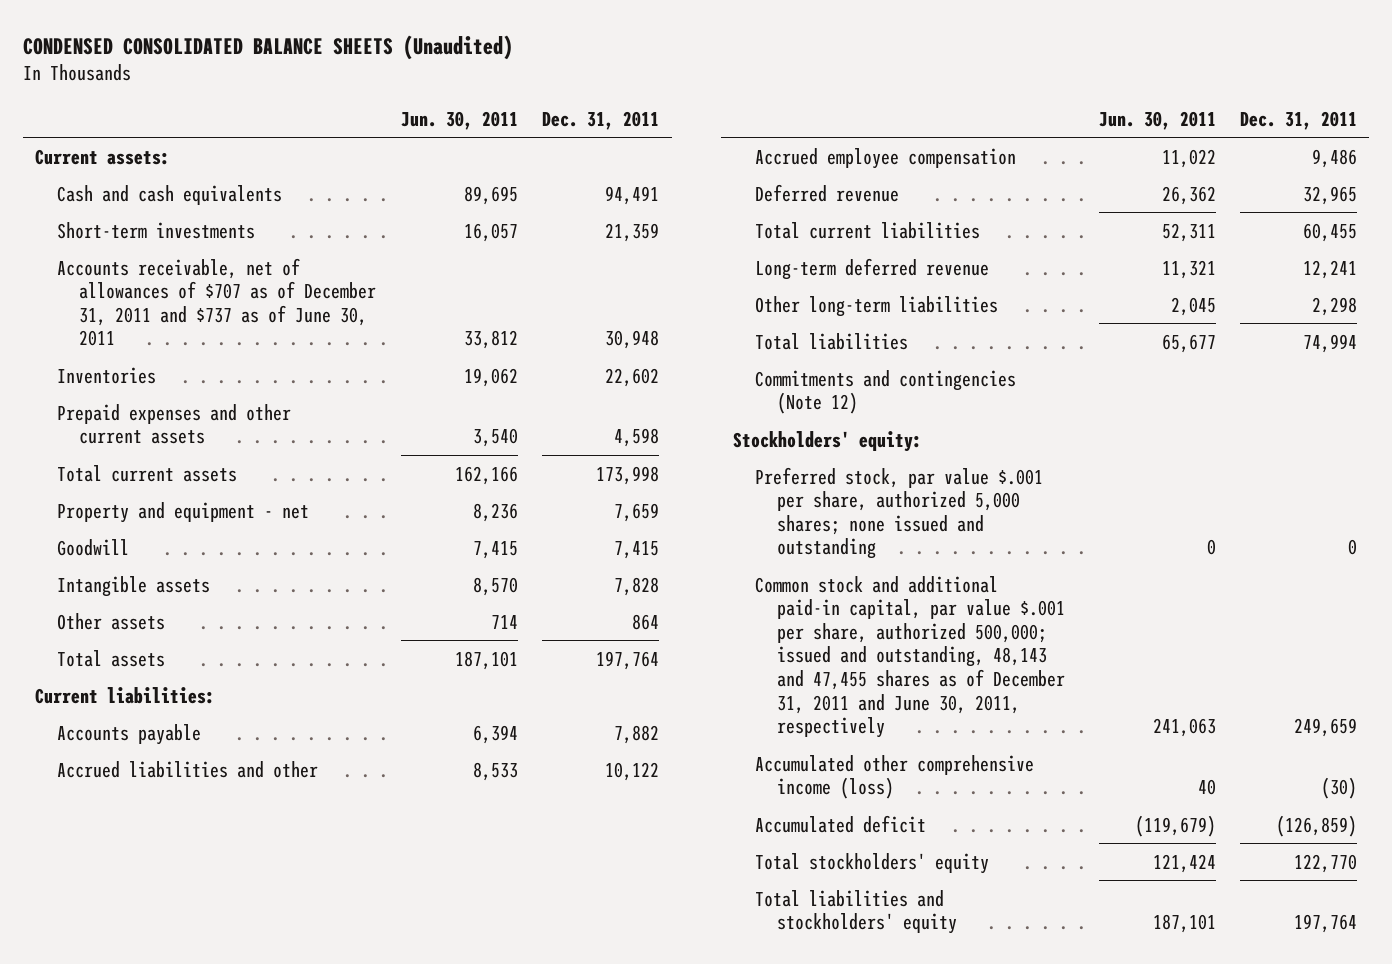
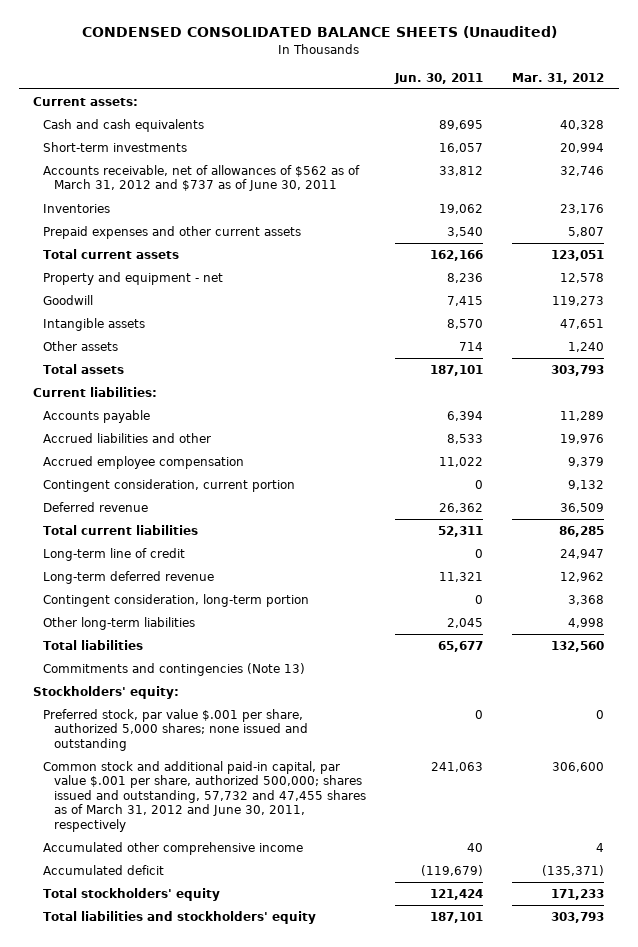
[542,110,660,130] Dec. 31, 2011 -> none
none -> [512,72,605,84] Mar. 31, 2012
[57,257,376,347] Accounts receivable, net of allowances of $707 as of December 31, 2011 and $737 as of June 30, 2011 -> [43,164,361,192] Accounts receivable, net of allowances of $562 as of March 31, 2012 and $737 as of June 30, 2011
none -> [43,478,296,492] Contingent consideration, current portion
none -> [43,547,186,561] Long-term line of credit
none -> [43,593,310,607] Contingent consideration, long-term portion
[755,369,1017,415] Commitments and contingencies (Note 12) -> [43,662,306,676] Commitments and contingencies (Note 13)
[755,575,1065,739] Common stock and additional paid-in capital, par value $.001 per share, authorized 500,000; issued and outstanding, 48,143 and 47,455 shares as of December 31, 2011 and June 30, 2011, respectively -> [43,760,366,832] Common stock and additional paid-in capital, par value $.001 per share, authorized 500,000; shares issued and outstanding, 57,732 and 47,455 shares as of March 31, 2012 and June 30, 2011, respectively
[755,754,1035,800] Accumulated other comprehensive income (loss) -> [43,841,304,855] Accumulated other comprehensive income

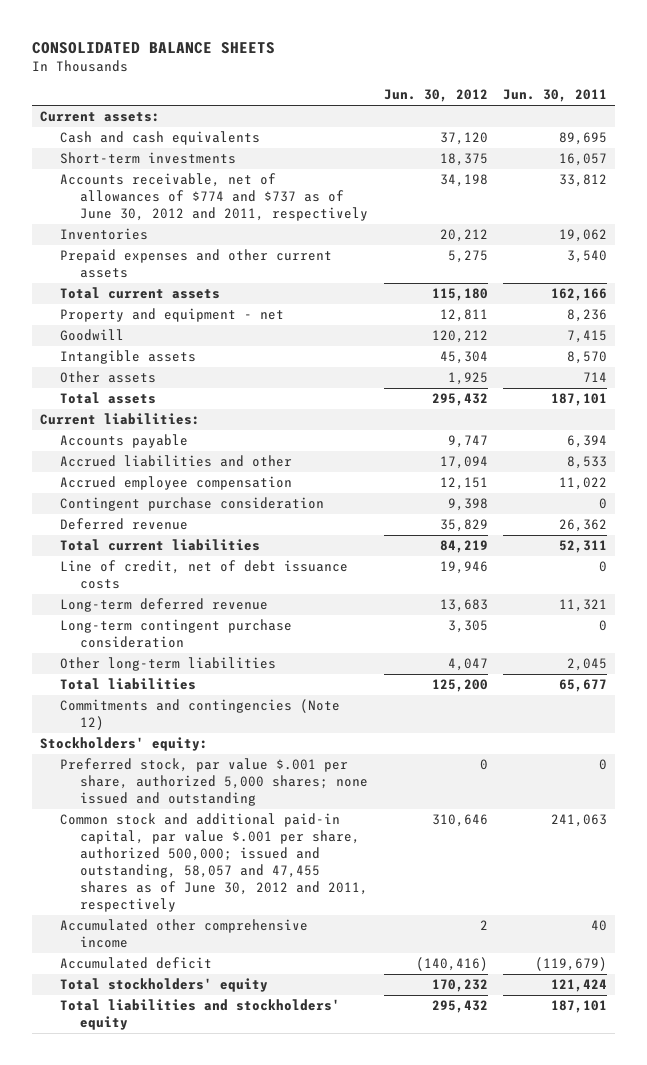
[81,26,557,39] CONDENSED CONSOLIDATED BALANCE SHEETS (Unaudited) -> [31,41,275,54] CONSOLIDATED BALANCE SHEETS
[512,72,605,84] Mar. 31, 2012 -> none
none -> [383,89,488,103] Jun. 30, 2012
[43,164,361,192] Accounts receivable, net of allowances of $562 as of March 31, 2012 and $737 as of June 30, 2011 -> [59,173,369,222] Accounts receivable, net of allowances of $774 and $737 as of June 30, 2012 and 2011, respectively
[43,478,296,492] Contingent consideration, current portion -> [59,497,324,512] Contingent purchase consideration
[43,547,186,561] Long-term line of credit -> [59,560,348,590] Line of credit, net of debt issuance costs
[43,593,310,607] Contingent consideration, long-term portion -> [59,619,292,649] Long-term contingent purchase consideration
[43,662,306,676] Commitments and contingencies (Note 13) -> [59,699,340,731] Commitments and contingencies (Note 12)
[43,760,366,832] Common stock and additional paid-in capital, par value $.001 per share, authorized 500,000; shares issued and outstanding, 57,732 and 47,455 shares as of March 31, 2012 and June 30, 2011, respectively -> [59,813,369,912] Common stock and additional paid-in capital, par value $.001 per share, authorized 500,000; issued and outstanding, 58,057 and 47,455 shares as of June 30, 2012 and 2011, respectively

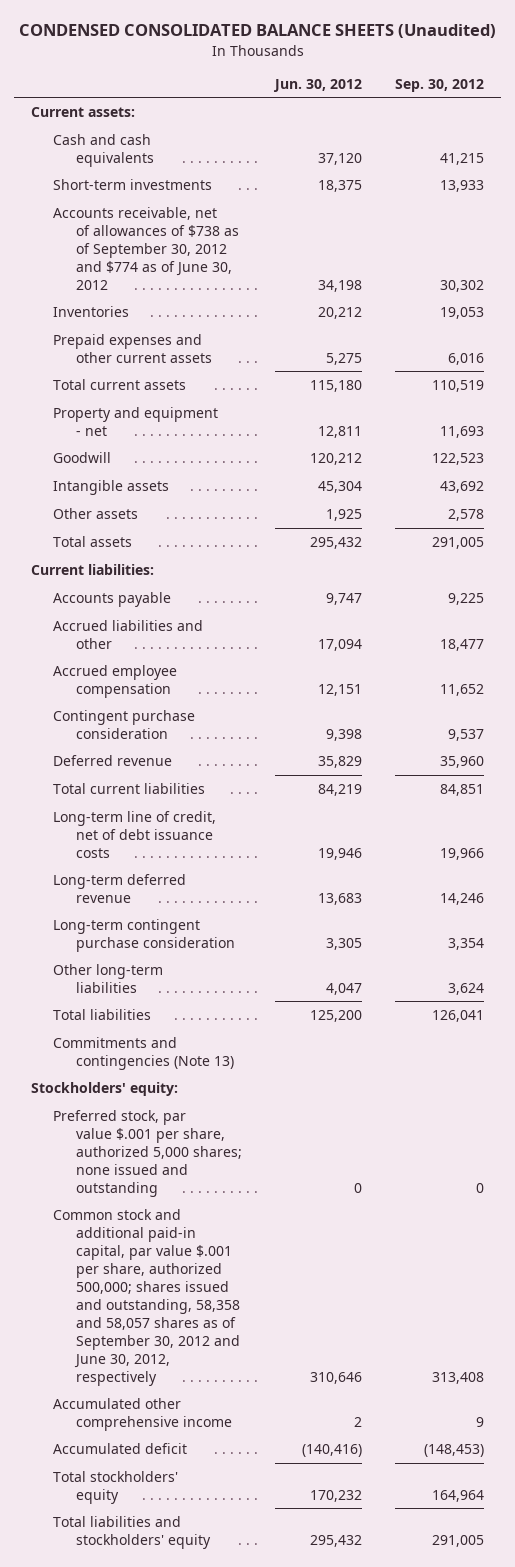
[31,41,275,54] CONSOLIDATED BALANCE SHEETS -> [18,24,496,39] CONDENSED CONSOLIDATED BALANCE SHEETS (Unaudited)
[503,89,608,103] Jun. 30, 2011 -> none
none -> [395,78,485,92] Sep. 30, 2012
[59,173,369,222] Accounts receivable, net of allowances of $774 and $737 as of June 30, 2012 and 2011, respectively -> [53,206,239,290] Accounts receivable, net of allowances of $738 as of September 30, 2012 and $774 as of June 30, 2012
[59,560,348,590] Line of credit, net of debt issuance costs -> [53,810,217,858] Long-term line of credit, net of debt issuance costs
[59,699,340,731] Commitments and contingencies (Note 12) -> [53,1036,234,1070] Commitments and contingencies (Note 13)
[59,813,369,912] Common stock and additional paid-in capital, par value $.001 per share, authorized 500,000; issued and outstanding, 58,057 and 47,455 shares as of June 30, 2012 and 2011, respectively -> [53,1208,240,1386] Common stock and additional paid-in capital, par value $.001 per share, authorized 500,000; shares issued and outstanding, 58,358 and 58,057 shares as of September 30, 2012 and June 30, 2012, respectively

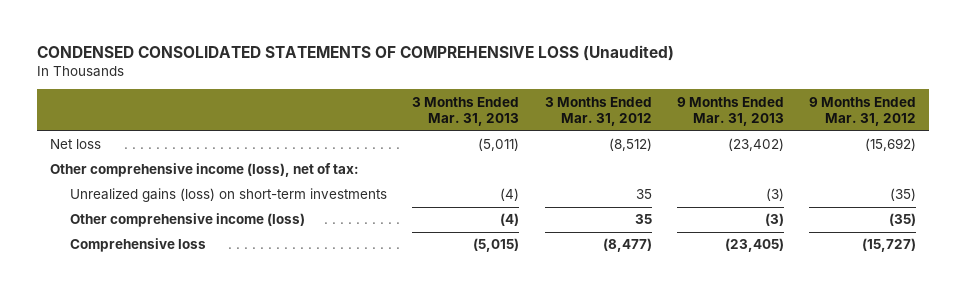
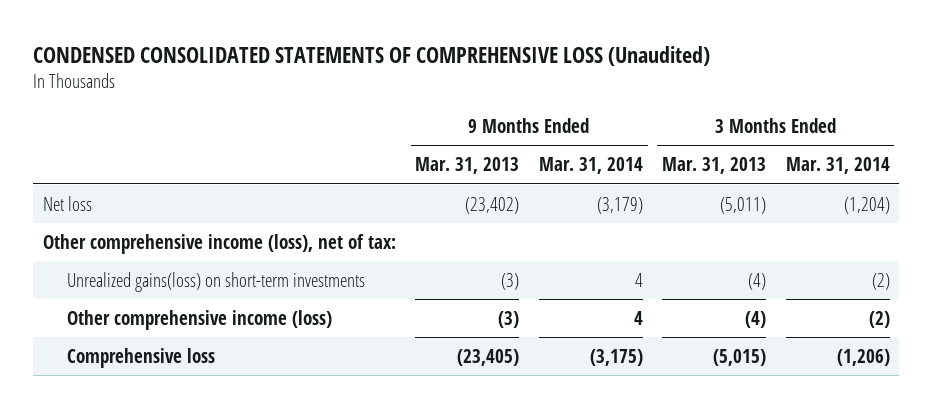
[544,96,652,127] 3 Months Ended Mar. 31, 2012 -> none
[809,96,917,127] 9 Months Ended Mar. 31, 2012 -> none
none -> [538,157,643,175] Mar. 31, 2014
none -> [785,157,890,175] Mar. 31, 2014
[70,188,388,203] Unrealized gains (loss) on short-term investments -> [66,271,365,292] Unrealized gains(loss) on short-term investments

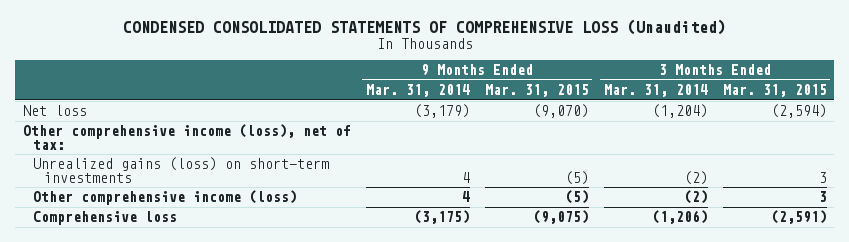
[415,157,520,175] Mar. 31, 2013 -> none
[662,157,767,175] Mar. 31, 2013 -> none
none -> [484,83,589,97] Mar. 31, 2015
none -> [722,83,827,97] Mar. 31, 2015
[66,271,365,292] Unrealized gains(loss) on short-term investments -> [33,157,330,183] Unrealized gains (loss) on short-term investments

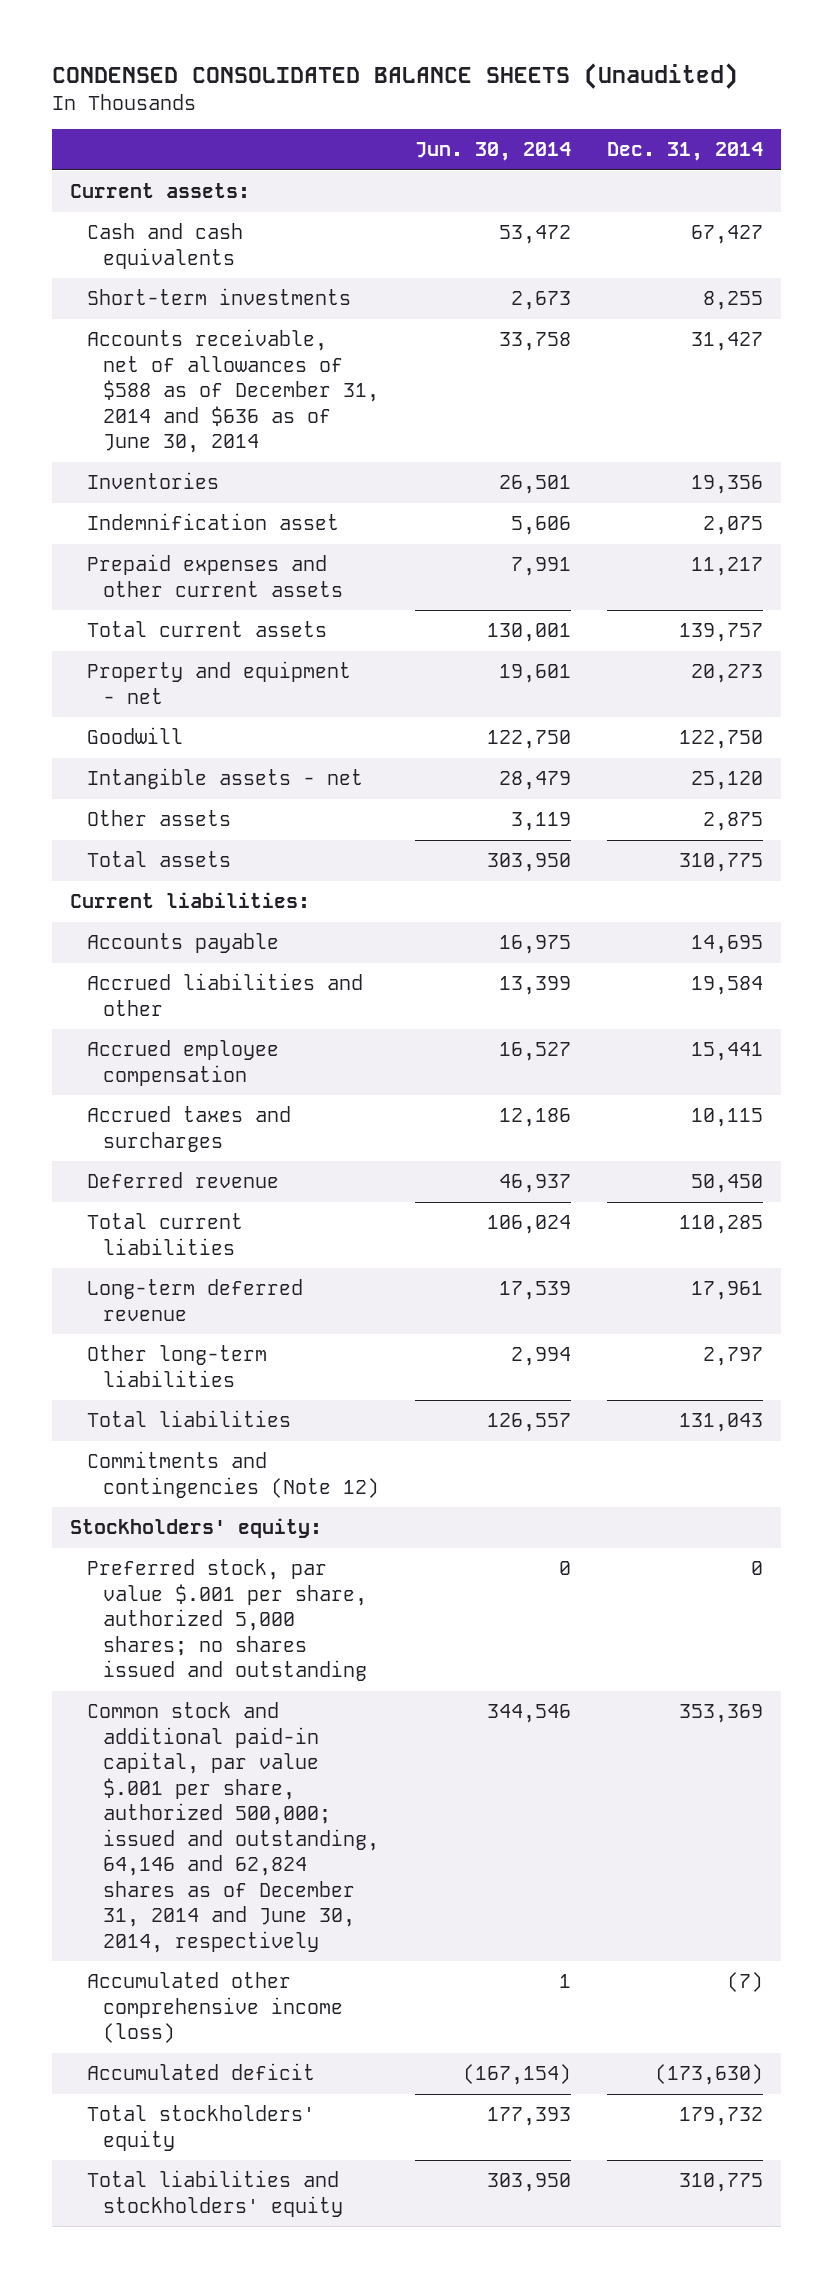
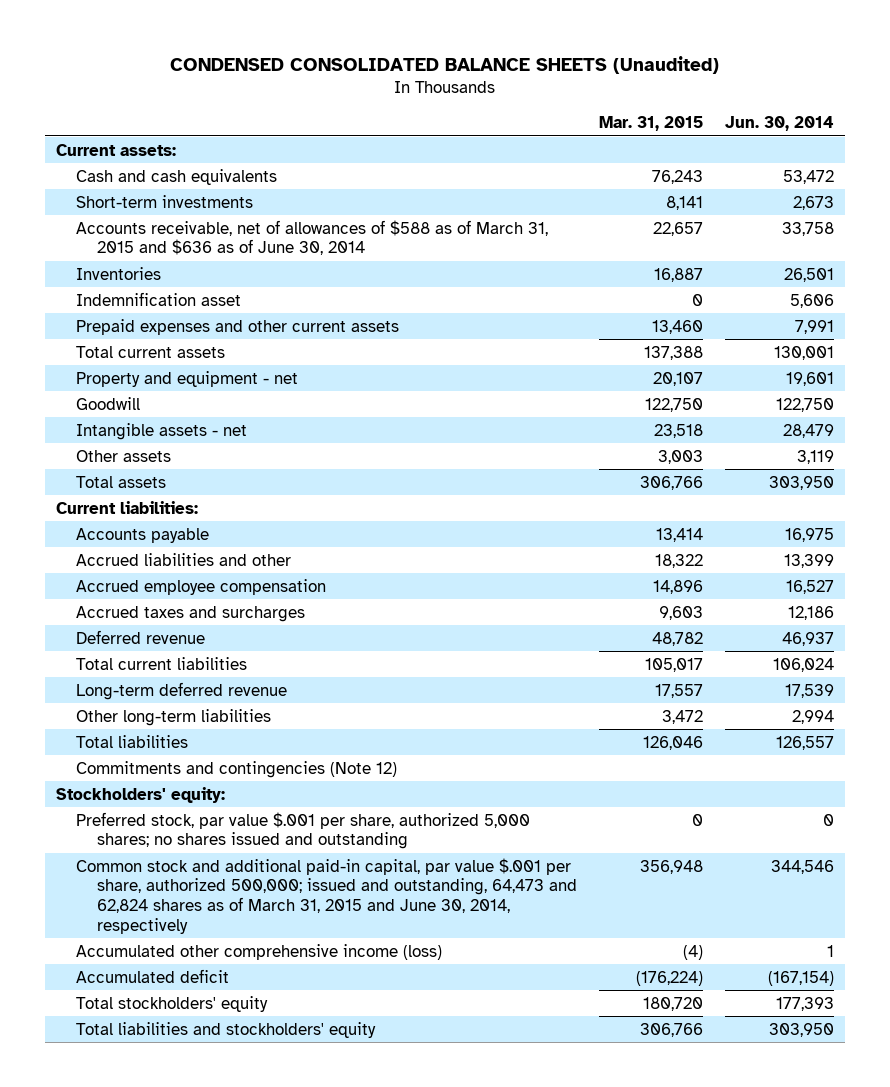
[606,142,763,162] Dec. 31, 2014 -> none
none -> [598,116,703,132] Mar. 31, 2015
[86,329,380,454] Accounts receivable, net of allowances of $588 as of December 31, 2014 and $636 as of June 30, 2014 -> [76,219,549,256] Accounts receivable, net of allowances of $588 as of March 31, 2015 and $636 as of June 30, 2014
[86,1702,380,1953] Common stock and additional paid-in capital, par value $.001 per share, authorized 500,000; issued and outstanding, 64,146 and 62,824 shares as of December 31, 2014 and June 30, 2014, respectively -> [76,857,577,934] Common stock and additional paid-in capital, par value $.001 per share, authorized 500,000; issued and outstanding, 64,473 and 62,824 shares as of March 31, 2015 and June 30, 2014, respectively

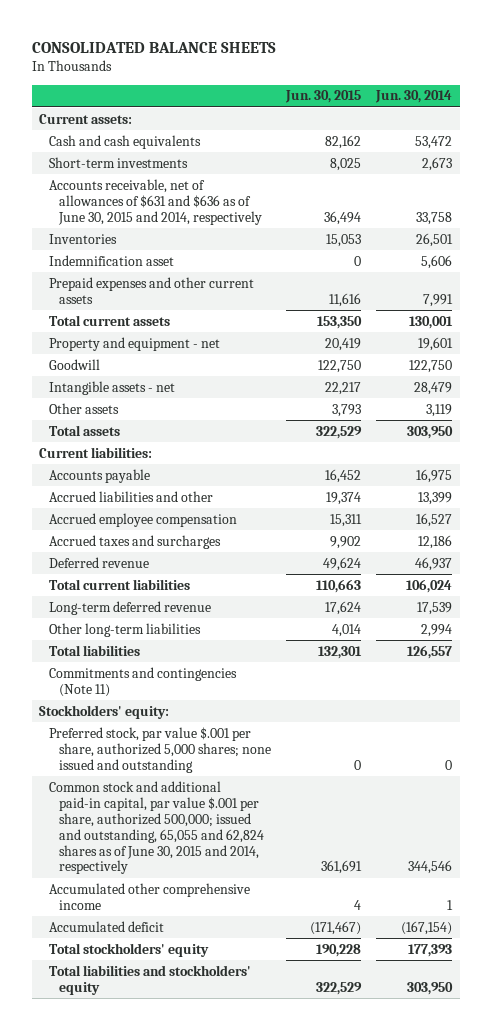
[169,55,719,74] CONDENSED CONSOLIDATED BALANCE SHEETS (Unaudited) -> [31,41,276,53] CONSOLIDATED BALANCE SHEETS
[598,116,703,132] Mar. 31, 2015 -> none
none -> [285,90,362,104] Jun. 30, 2015
[76,219,549,256] Accounts receivable, net of allowances of $588 as of March 31, 2015 and $636 as of June 30, 2014 -> [49,178,263,225] Accounts receivable, net of allowances of $631 and $636 as of June 30, 2015 and 2014, respectively
[76,760,398,778] Commitments and contingencies (Note 12) -> [49,666,238,697] Commitments and contingencies (Note 11)
[76,811,531,850] Preferred stock, par value $.001 per share, authorized 5,000 shares; no shares issued and outstanding -> [49,726,272,773] Preferred stock, par value $.001 per share, authorized 5,000 shares; none issued and outstanding
[76,857,577,934] Common stock and additional paid-in capital, par value $.001 per share, authorized 500,000; issued and outstanding, 64,473 and 62,824 shares as of March 31, 2015 and June 30, 2014, respectively -> [49,780,265,875] Common stock and additional paid-in capital, par value $.001 per share, authorized 500,000; issued and outstanding, 65,055 and 62,824 shares as of June 30, 2015 and 2014, respectively
[76,943,443,960] Accumulated other comprehensive income (loss) -> [49,882,251,910] Accumulated other comprehensive income

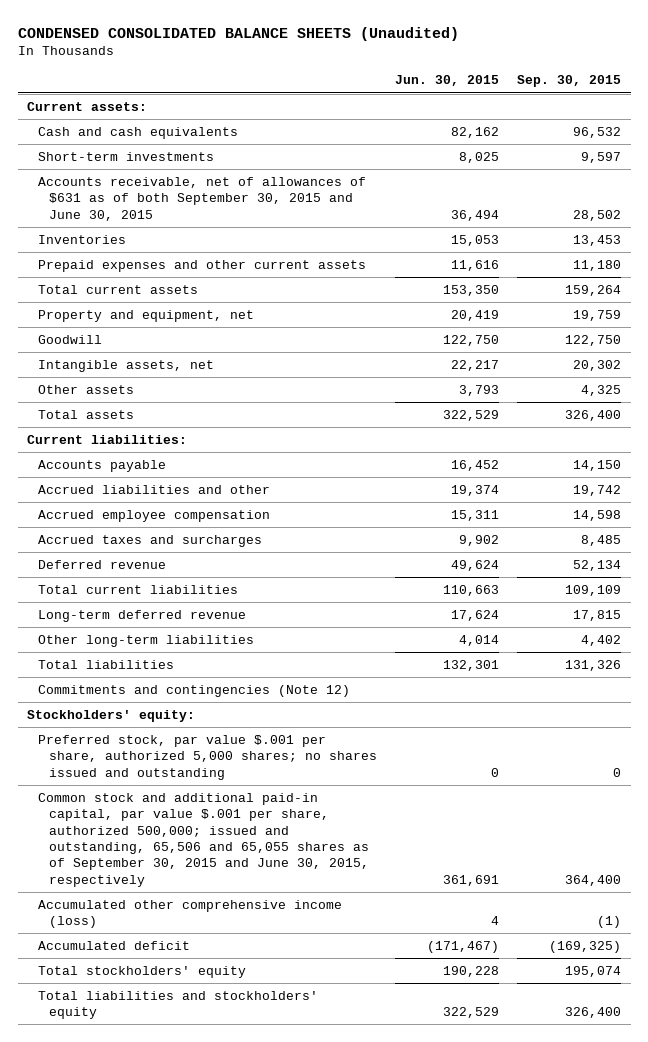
[31,41,276,53] CONSOLIDATED BALANCE SHEETS -> [17,26,459,41] CONDENSED CONSOLIDATED BALANCE SHEETS (Unaudited)
[375,90,453,104] Jun. 30, 2014 -> none
none -> [517,75,622,88] Sep. 30, 2015
[49,178,263,225] Accounts receivable, net of allowances of $631 and $636 as of June 30, 2015 and 2014, respectively -> [37,176,366,221] Accounts receivable, net of allowances of $631 as of both September 30, 2015 and June 30, 2015
[49,254,175,266] Indemnification asset -> none
[49,336,221,351] Property and equipment - net -> [37,309,254,322] Property and equipment, net
[49,380,176,395] Intangible assets - net -> [37,359,214,372] Intangible assets, net
[49,666,238,697] Commitments and contingencies (Note 11) -> [37,684,350,697] Commitments and contingencies (Note 12)
[49,726,272,773] Preferred stock, par value $.001 per share, authorized 5,000 shares; none issued and outstanding -> [37,734,377,780] Preferred stock, par value $.001 per share, authorized 5,000 shares; no shares issued and outstanding
[49,780,265,875] Common stock and additional paid-in capital, par value $.001 per share, authorized 500,000; issued and outstanding, 65,055 and 62,824 shares as of June 30, 2015 and 2014, respectively -> [37,792,369,887] Common stock and additional paid-in capital, par value $.001 per share, authorized 500,000; issued and outstanding, 65,506 and 65,055 shares as of September 30, 2015 and June 30, 2015, respectively
[49,882,251,910] Accumulated other comprehensive income -> [37,899,342,929] Accumulated other comprehensive income (loss)

